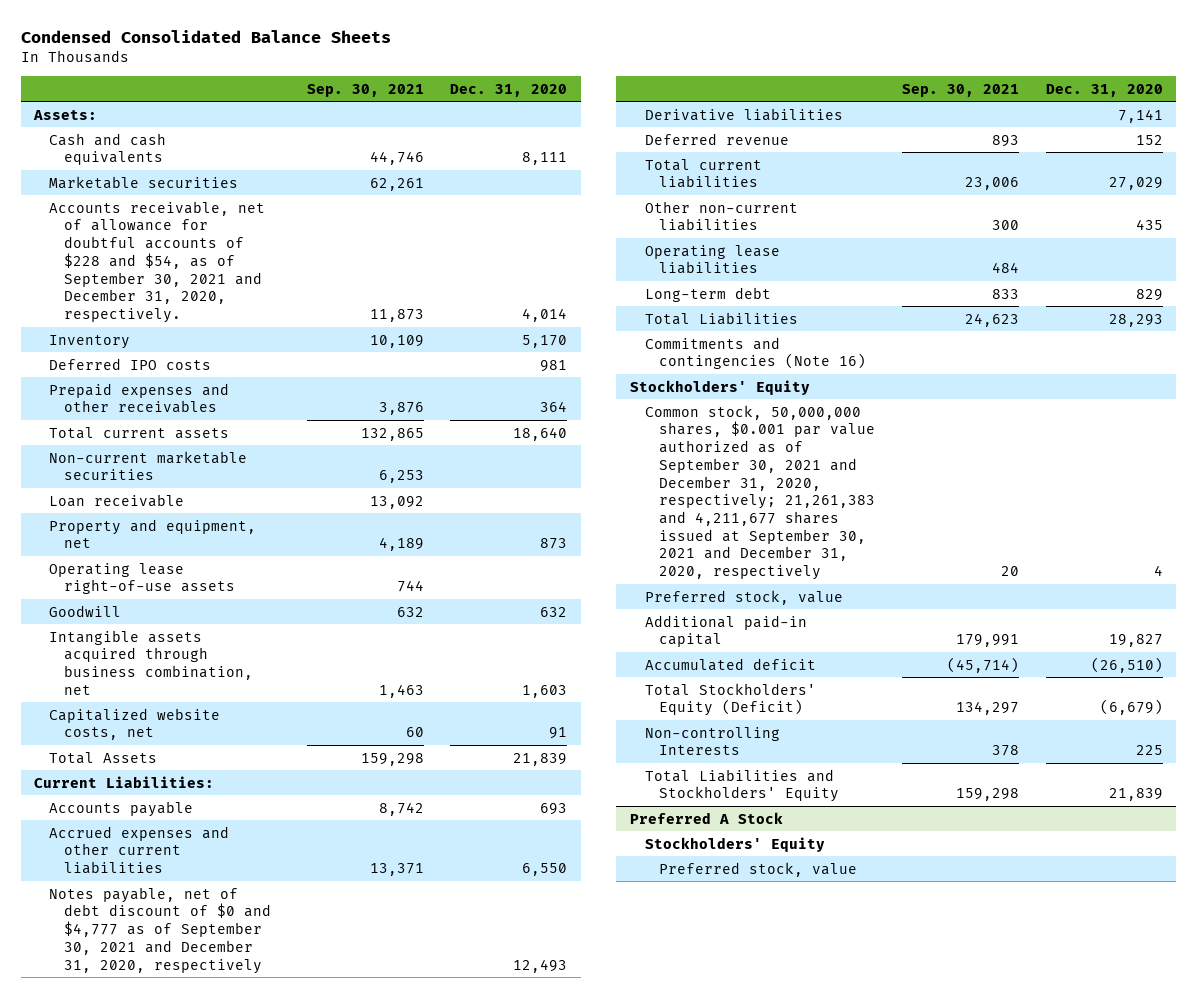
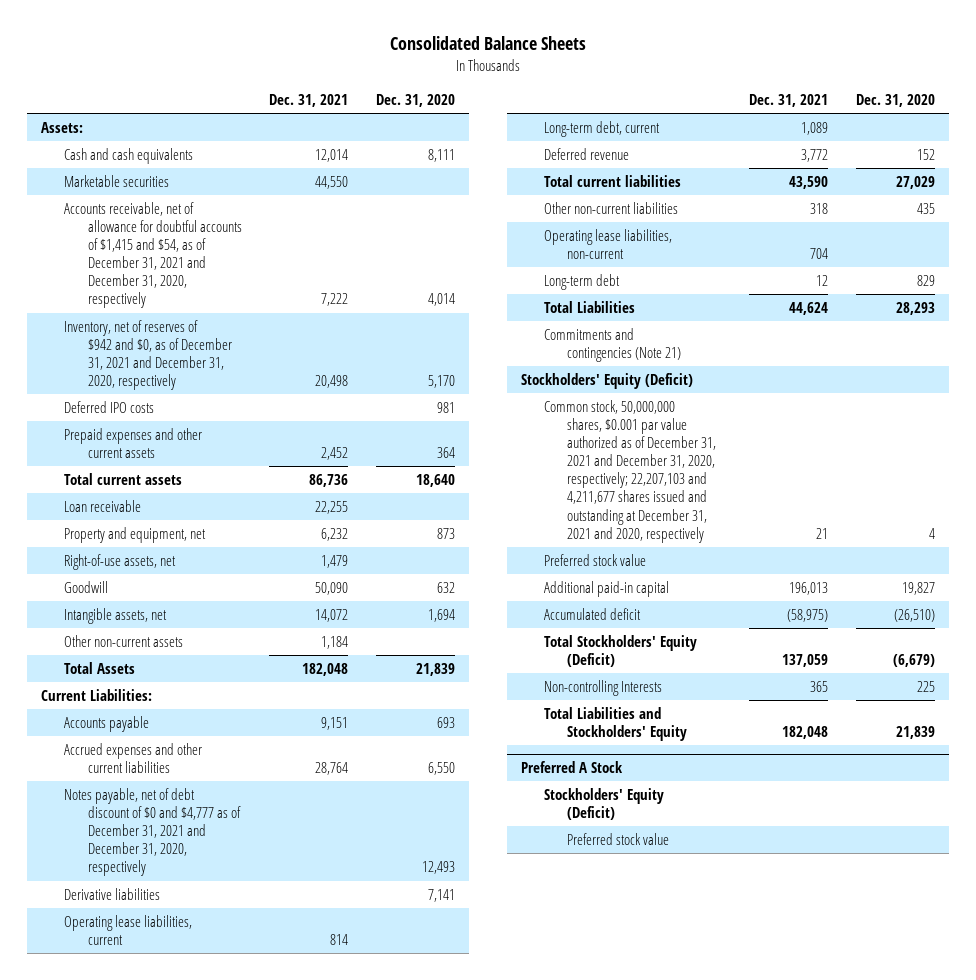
[20,29,391,43] Condensed Consolidated Balance Sheets -> [390,36,587,51] Consolidated Balance Sheets
[306,83,424,97] Sep. 30, 2021 -> none
none -> [269,93,349,107] Dec. 31, 2021
[49,200,266,323] Accounts receivable, net of allowance for doubtful accounts of $228 and $54, as of September 30, 2021 and December 31, 2020, respectively. -> [64,201,242,309] Accounts receivable, net of allowance for doubtful accounts of $1,415 and $54, as of December 31, 2021 and December 31, 2020, respectively
[49,334,131,349] Inventory -> [64,319,232,391] Inventory, net of reserves of $942 and $0, as of December 31, 2021 and December 31, 2020, respectively
[49,382,230,414] Prepaid expenses and other receivables -> [64,427,203,459] Prepaid expenses and other current assets
[49,450,248,481] Non-current marketable securities -> none
[49,562,236,595] Operating lease right-of-use assets -> [64,553,177,570] Right-of-use assets, net
[49,707,221,741] Capitalized website costs, net -> none
[49,629,254,695] Intangible assets acquired through business combination, net -> [64,607,168,624] Intangible assets, net
[522,684,568,698] 1,603 -> [428,608,456,622] 1,694
none -> [64,634,184,647] Other non-current assets
[49,886,272,974] Notes payable, net of debt discount of $0 and $4,777 as of September 30, 2021 and December 31, 2020, respectively -> [64,787,241,877] Notes payable, net of debt discount of $0 and $4,777 as of December 31, 2021 and December 31, 2020, respectively
none -> [64,914,193,946] Operating lease liabilities, current
none -> [544,120,661,137] Long-term debt, current
[644,244,780,275] Operating lease liabilities -> [544,228,673,260] Operating lease liabilities, non-current
[644,336,867,370] Commitments and contingencies (Note 16) -> [544,327,682,363] Commitments and contingencies (Note 21)
[629,379,810,395] Stockholders' Equity -> [520,372,693,389] Stockholders' Equity (Deficit)
[644,404,876,581] Common stock, 50,000,000 shares, $0.001 par value authorized as of September 30, 2021 and December 31, 2020, respectively; 21,261,383 and 4,211,677 shares issued at September 30, 2021 and December 31, 2020, respectively -> [544,399,717,543] Common stock, 50,000,000 shares, $0.001 par value authorized as of December 31, 2021 and December 31, 2020, respectively; 22,207,103 and 4,211,677 shares issued and outstanding at December 31, 2021 and 2020, respectively
[644,589,843,605] Preferred stock, value -> [544,553,647,566] Preferred stock value
[644,836,825,852] Stockholders' Equity -> [544,787,665,821] Stockholders' Equity (Deficit)
[659,861,858,877] Preferred stock, value -> [567,832,670,845] Preferred stock value

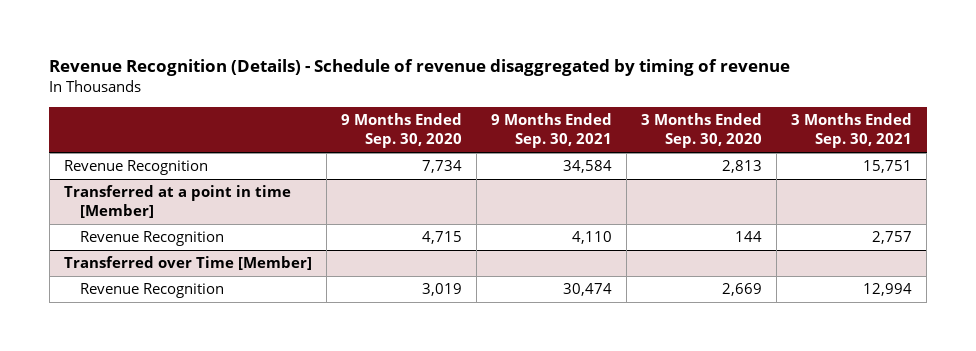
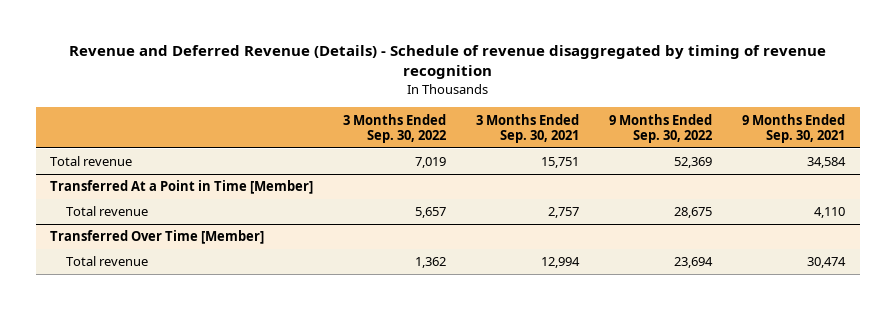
[49,59,791,77] Revenue Recognition (Details) - Schedule of revenue disaggregated by timing of revenue -> [68,44,826,80] Revenue and Deferred Revenue (Details) - Schedule of revenue disaggregated by timing of revenue recognition
[340,113,462,149] 9 Months Ended Sep. 30, 2020 -> none
[641,113,763,149] 3 Months Ended Sep. 30, 2020 -> none
none -> [343,113,447,143] 3 Months Ended Sep. 30, 2022
none -> [609,113,713,143] 9 Months Ended Sep. 30, 2022
[63,160,208,176] Revenue Recognition -> [50,156,133,167] Total revenue
[63,185,291,219] Transferred at a point in time [Member] -> [50,180,314,195] Transferred At a Point in Time [Member]
[79,231,224,247] Revenue Recognition -> [66,206,149,217] Total revenue
[63,256,312,271] Transferred over Time [Member] -> [50,230,265,245] Transferred Over Time [Member]
[79,283,224,299] Revenue Recognition -> [66,256,149,267] Total revenue

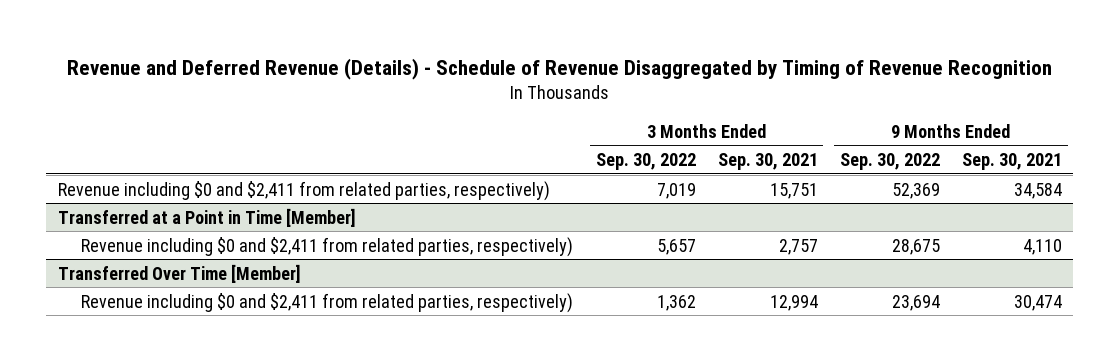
[68,44,826,80] Revenue and Deferred Revenue (Details) - Schedule of revenue disaggregated by timing of revenue recognition -> [66,57,1052,80] Revenue and Deferred Revenue (Details) - Schedule of Revenue Disaggregated by Timing of Revenue Recognition
[50,156,133,167] Total revenue -> [57,180,550,201] Revenue including $0 and $2,411 from related parties, respectively)
[50,180,314,195] Transferred At a Point in Time [Member] -> [57,207,356,227] Transferred at a Point in Time [Member]
[66,206,149,217] Total revenue -> [81,236,574,257] Revenue including $0 and $2,411 from related parties, respectively)
[66,256,149,267] Total revenue -> [81,292,574,313] Revenue including $0 and $2,411 from related parties, respectively)

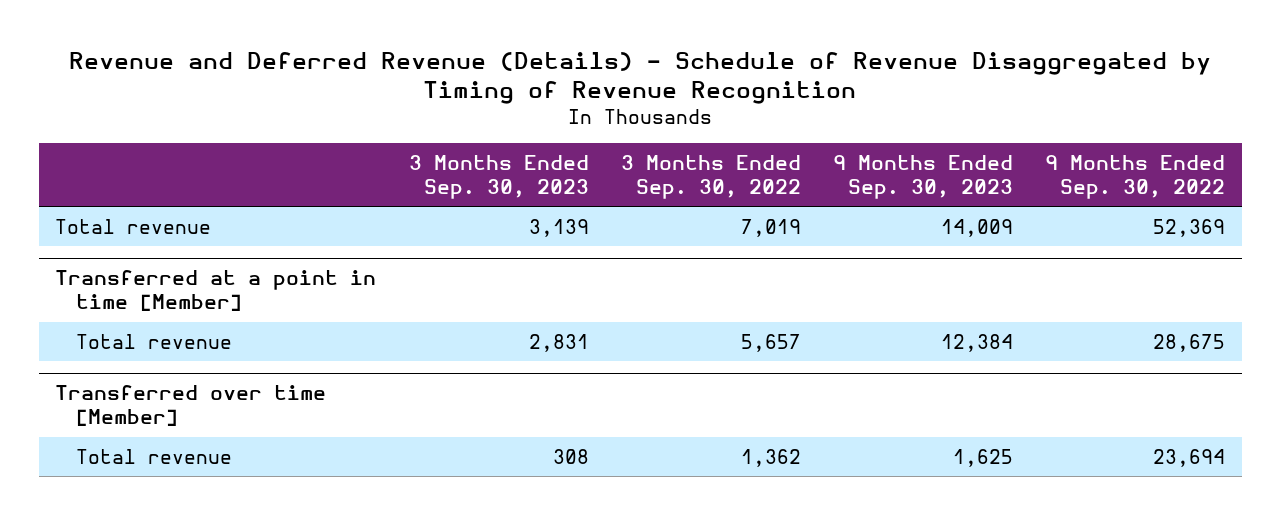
[717,153,818,171] Sep. 30, 2021 -> none
[962,153,1063,171] Sep. 30, 2021 -> none
none -> [408,154,589,199] 3 Months Ended Sep. 30, 2023
none -> [833,154,1014,199] 9 Months Ended Sep. 30, 2023
[57,180,550,201] Revenue including $0 and $2,411 from related parties, respectively) -> [55,218,212,234] Total revenue
[57,207,356,227] Transferred at a Point in Time [Member] -> [55,269,377,312] Transferred at a point in time [Member]
[81,236,574,257] Revenue including $0 and $2,411 from related parties, respectively) -> [75,333,232,349] Total revenue
[57,263,301,283] Transferred Over Time [Member] -> [55,384,327,427] Transferred over time [Member]
[81,292,574,313] Revenue including $0 and $2,411 from related parties, respectively) -> [75,448,232,464] Total revenue

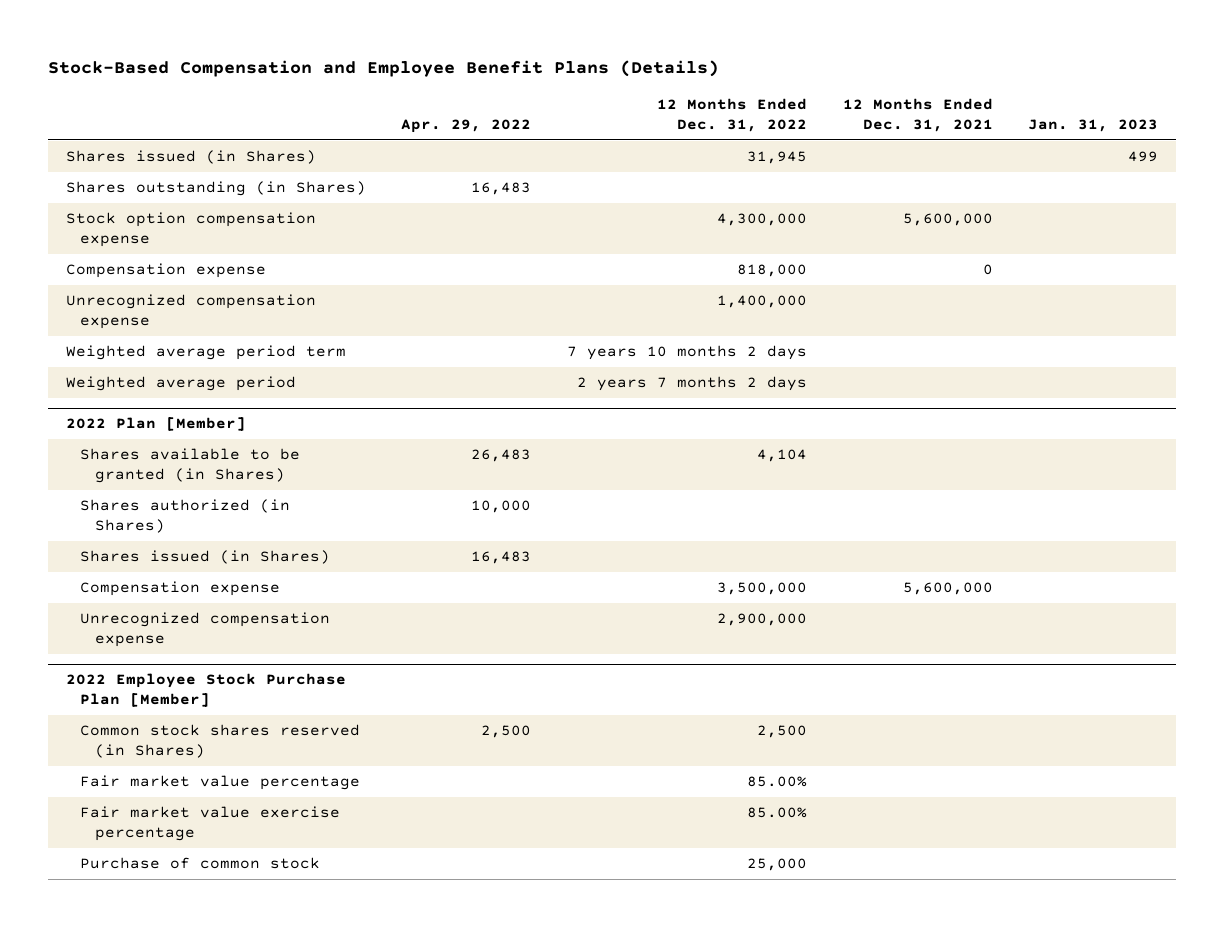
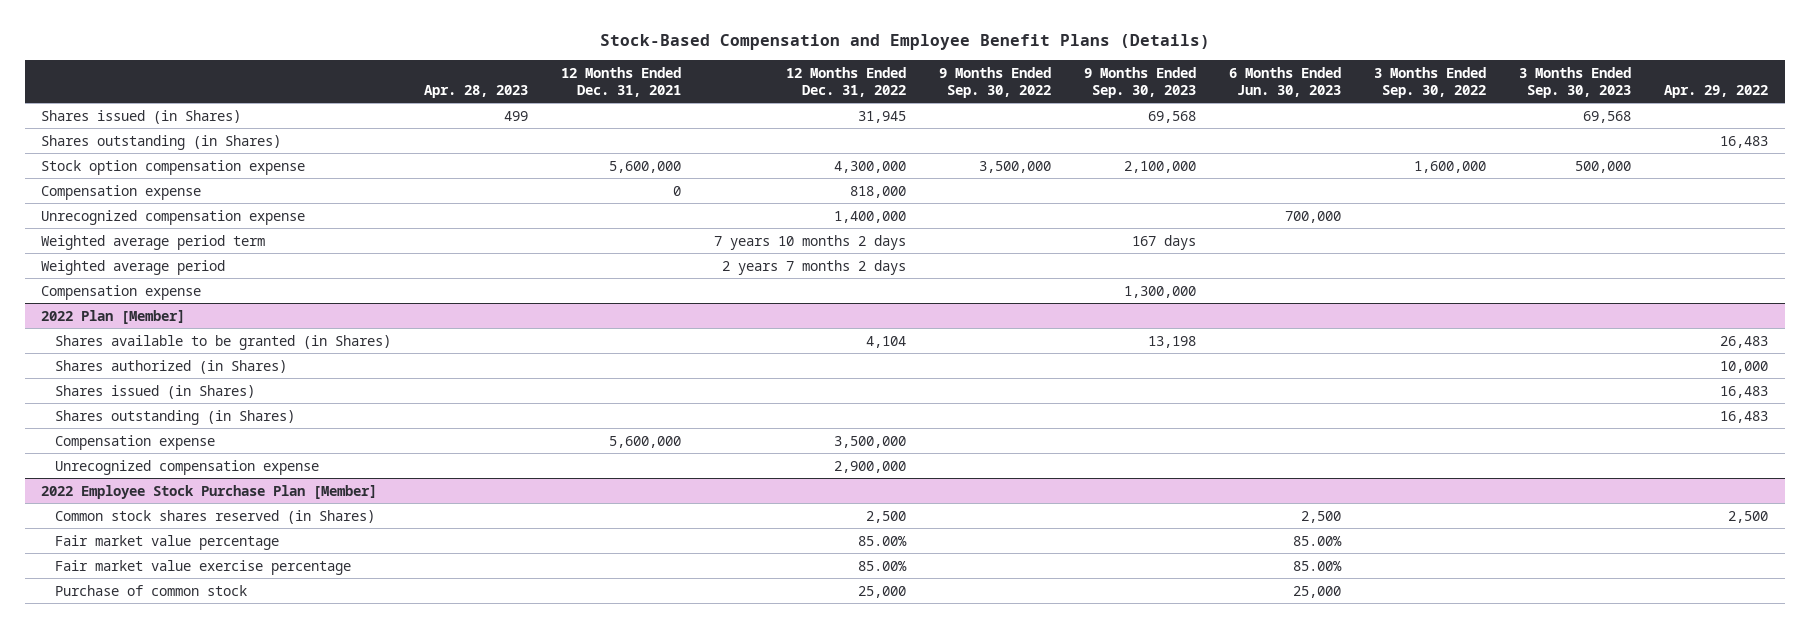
[1028,118,1159,132] Jan. 31, 2023 -> none
none -> [424,84,529,98] Apr. 28, 2023
none -> [939,67,1052,98] 9 Months Ended Sep. 30, 2022
none -> [1084,67,1197,98] 9 Months Ended Sep. 30, 2023
none -> [1229,67,1342,97] 6 Months Ended Jun. 30, 2023
none -> [1374,67,1487,98] 3 Months Ended Sep. 30, 2022
none -> [1519,67,1632,98] 3 Months Ended Sep. 30, 2023
none -> [41,284,202,300] Compensation expense
none -> [55,409,296,425] Shares outstanding (in Shares)

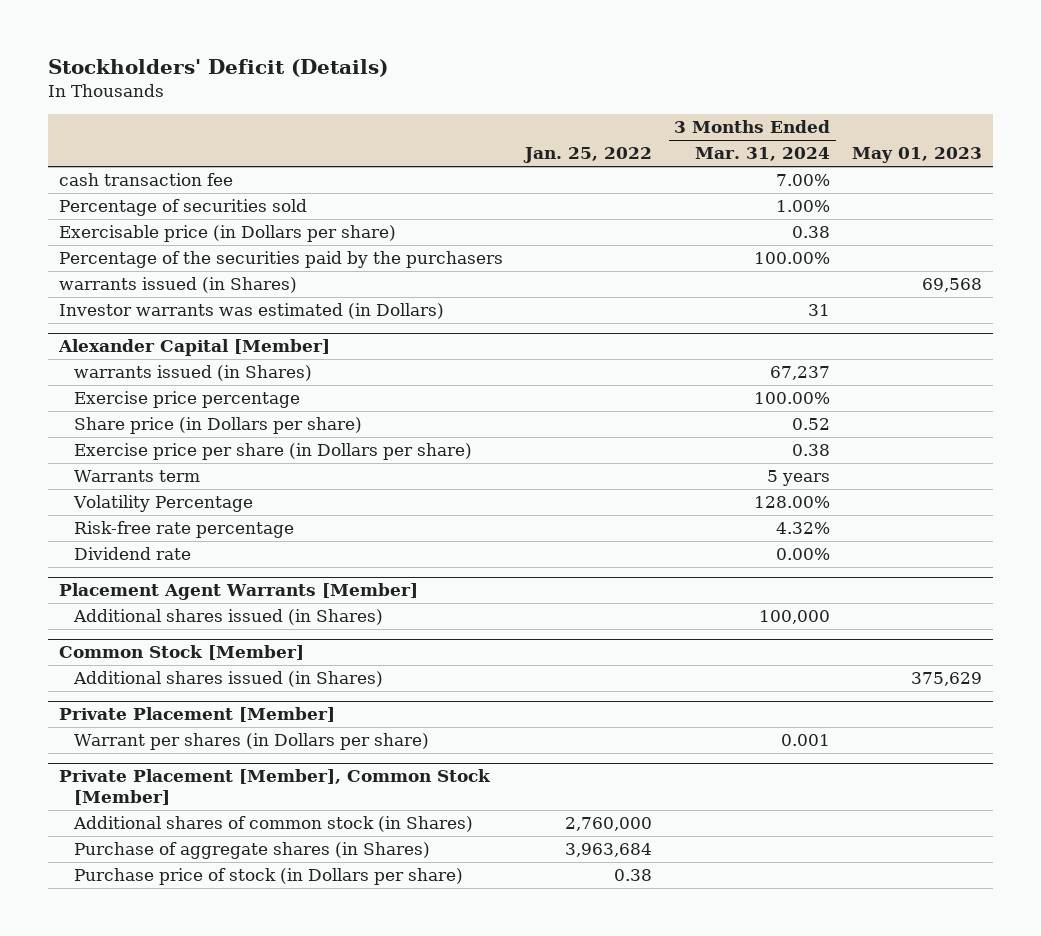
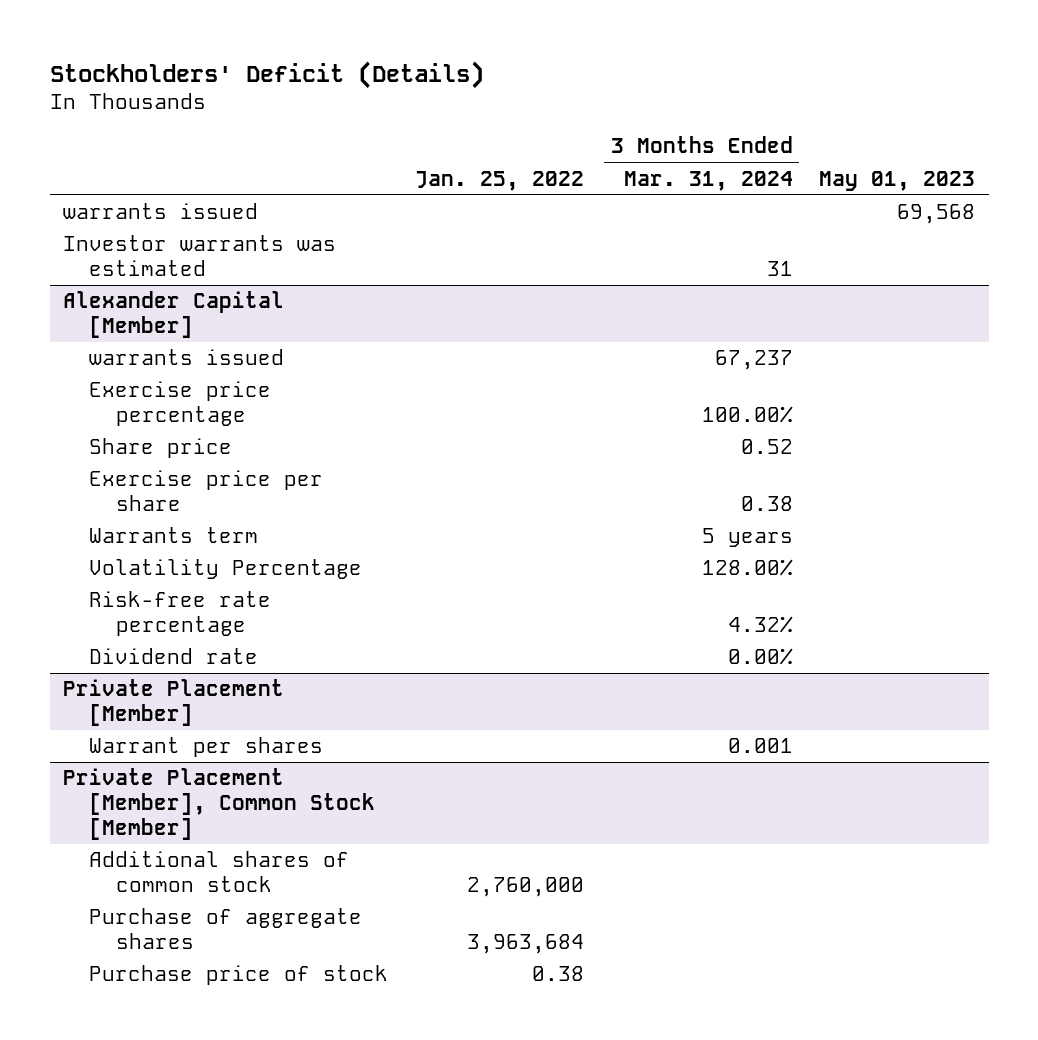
[59,173,234,187] cash transaction fee -> none
[59,199,308,217] Percentage of securities sold -> none
[59,225,397,243] Exercisable price (in Dollars per share) -> none
[59,251,504,269] Percentage of the securities paid by the purchasers -> none
[59,277,298,294] warrants issued (in Shares) -> [62,203,258,220] warrants issued
[59,303,445,320] Investor warrants was estimated (in Dollars) -> [62,235,336,277] Investor warrants was estimated
[73,365,312,382] warrants issued (in Shares) -> [89,349,285,366] warrants issued
[73,417,362,435] Share price (in Dollars per share) -> [89,438,233,459] Share price
[73,443,472,461] Exercise price per share (in Dollars per share) -> [89,470,324,512] Exercise price per share
[59,583,419,601] Placement Agent Warrants [Member] -> none
[72,609,383,626] Additional shares issued (in Shares) -> none
[59,645,305,661] Common Stock [Member] -> none
[72,671,383,688] Additional shares issued (in Shares) -> none
[73,733,429,751] Warrant per shares (in Dollars per share) -> [89,737,324,758] Warrant per shares
[72,816,473,833] Additional shares of common stock (in Shares) -> [89,851,350,893] Additional shares of common stock
[73,842,430,860] Purchase of aggregate shares (in Shares) -> [89,908,363,950] Purchase of aggregate shares
[73,868,463,886] Purchase price of stock (in Dollars per share) -> [89,965,389,986] Purchase price of stock

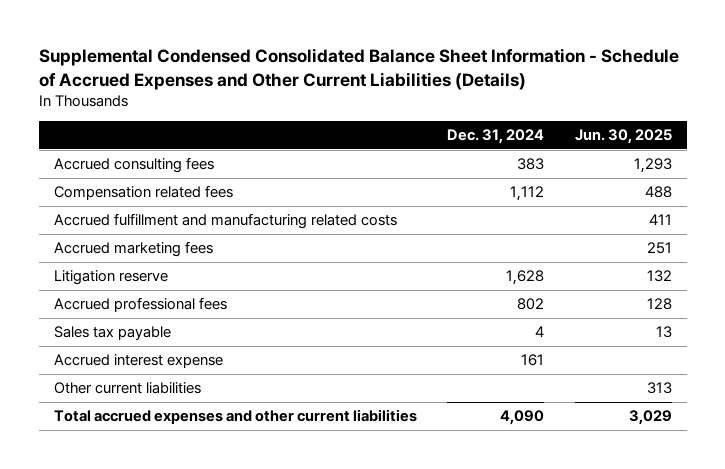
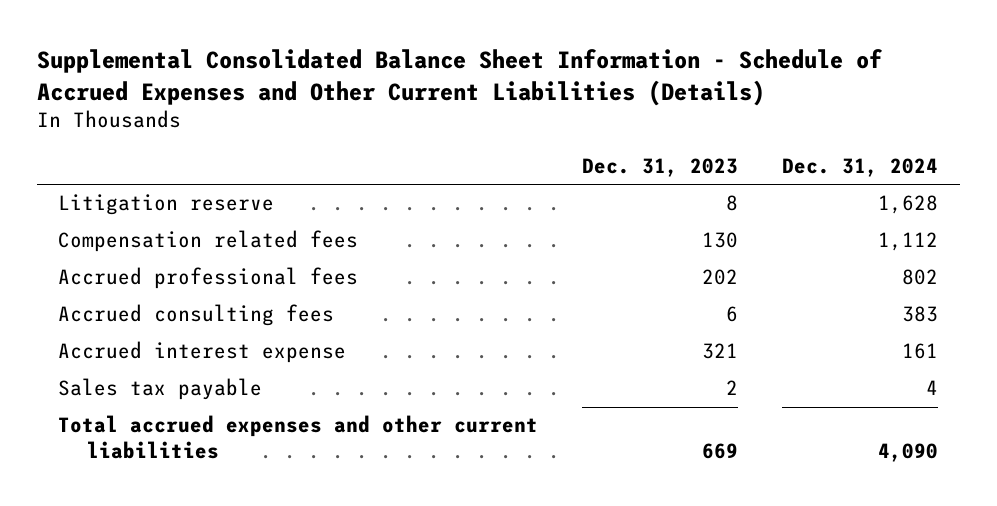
[38,48,679,90] Supplemental Condensed Consolidated Balance Sheet Information - Schedule of Accrued Expenses and Other Current Liabilities (Details) -> [36,49,883,106] Supplemental Consolidated Balance Sheet Information - Schedule of Accrued Expenses and Other Current Liabilities (Details)
[574,129,672,145] Jun. 30, 2025 -> none
none -> [582,157,739,177] Dec. 31, 2023
[53,213,397,230] Accrued fulfillment and manufacturing related costs -> none
[53,241,213,258] Accrued marketing fees -> none
[53,185,233,201] Compensation related fees -> [58,230,359,253] Compensation related fees
[53,157,214,174] Accrued consulting fees -> [58,304,335,327] Accrued consulting fees
[53,382,201,395] Other current liabilities -> none
[53,326,171,341] Sales tax payable -> [58,378,263,401] Sales tax payable

